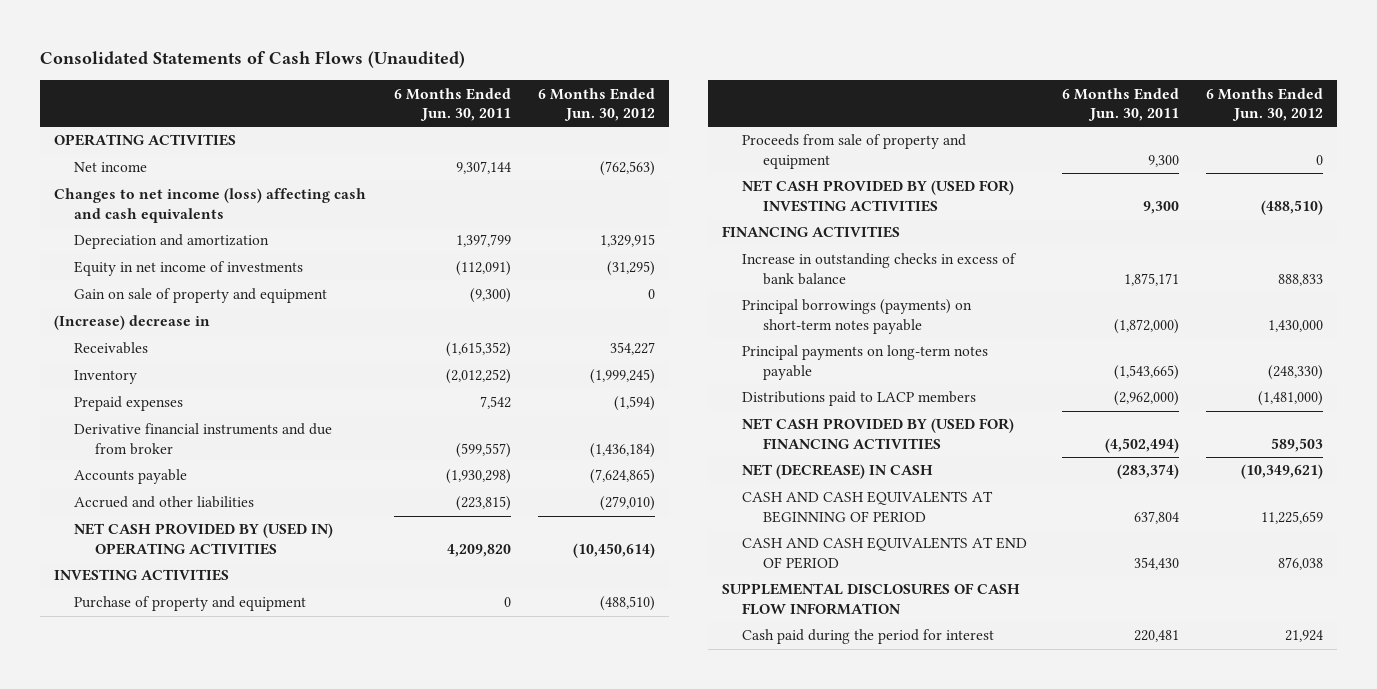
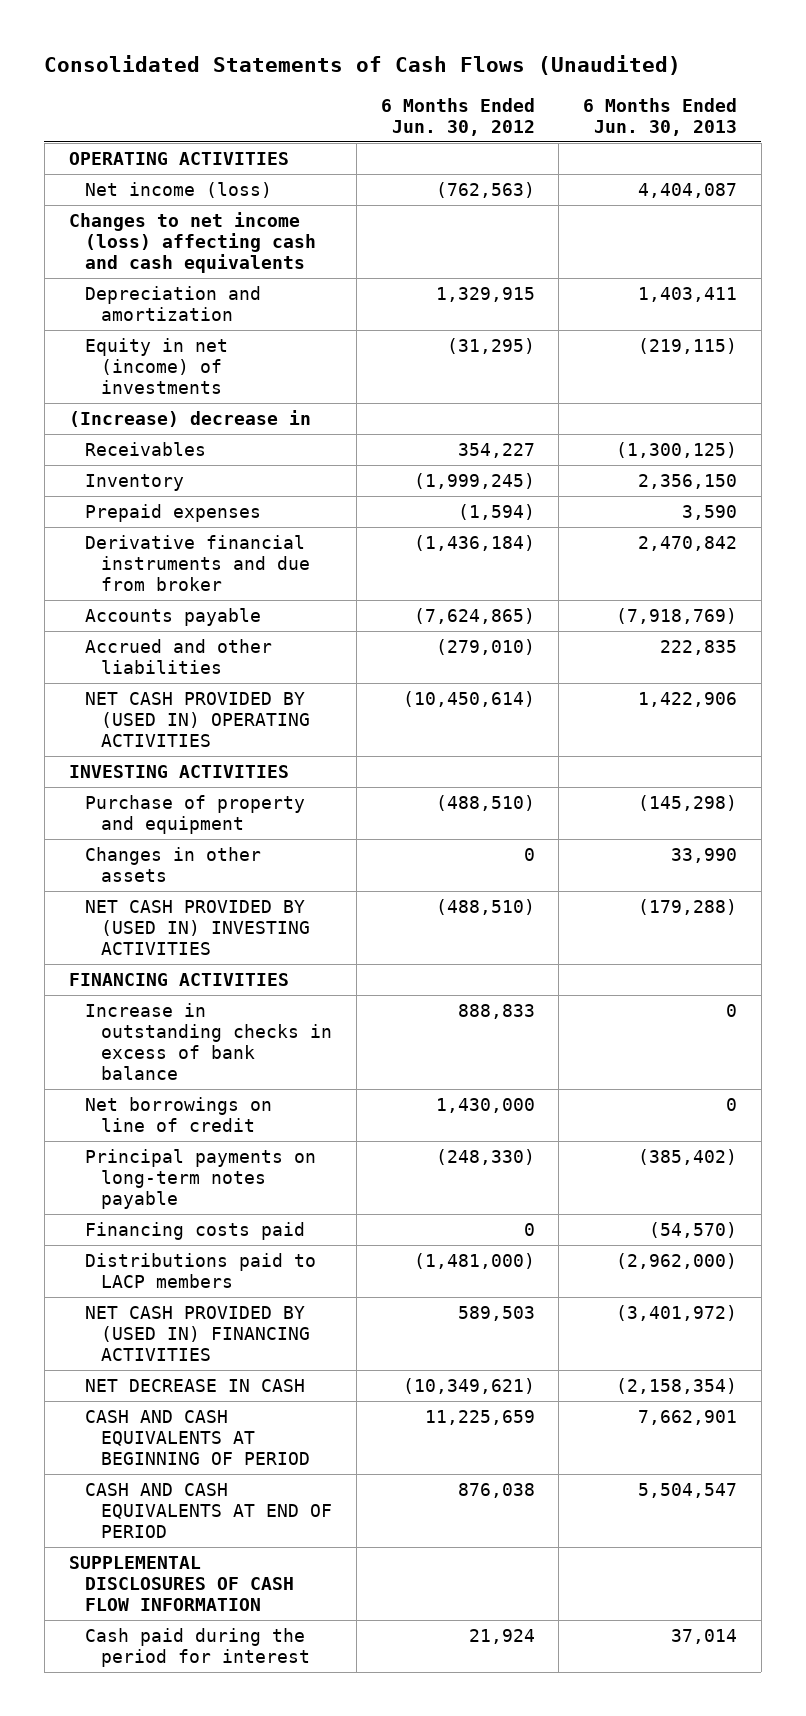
[393,87,511,122] 6 Months Ended Jun. 30, 2011 -> none
none -> [583,97,738,136] 6 Months Ended Jun. 30, 2013
[74,162,148,173] Net income -> [84,181,272,198] Net income (loss)
[74,288,328,304] Gain on sale of property and equipment -> none
[74,261,304,277] Equity in net income of investments -> [84,337,228,394] Equity in net (income) of investments
[742,134,967,170] Proceeds from sale of property and equipment -> none
none -> [84,846,261,882] Changes in other assets
[742,180,1015,213] NET CASH PROVIDED BY (USED FOR) INVESTING ACTIVITIES -> [84,899,311,955] NET CASH PROVIDED BY (USED IN) INVESTING ACTIVITIES
[742,299,973,335] Principal borrowings (payments) on short-term notes payable -> [84,1096,272,1132] Net borrowings on line of credit
none -> [84,1221,305,1240] Financing costs paid
[742,418,1015,451] NET CASH PROVIDED BY (USED FOR) FINANCING ACTIVITIES -> [84,1305,311,1361] NET CASH PROVIDED BY (USED IN) FINANCING ACTIVITIES
[742,464,934,480] NET (DECREASE) IN CASH -> [84,1378,305,1392] NET DECREASE IN CASH

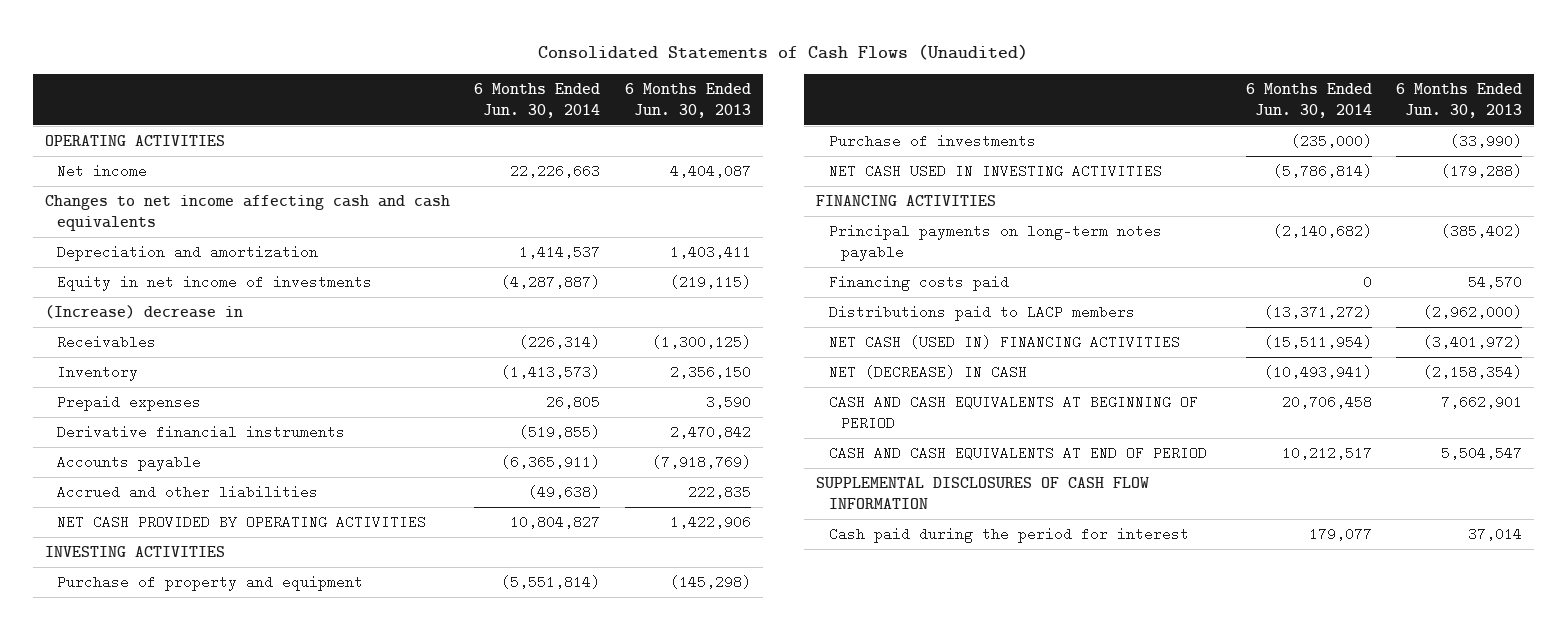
[380,97,535,136] 6 Months Ended Jun. 30, 2012 -> none
none -> [474,83,601,118] 6 Months Ended Jun. 30, 2014
[84,181,272,198] Net income (loss) -> [57,164,148,179] Net income
[68,211,316,273] Changes to net income (loss) affecting cash and cash equivalents -> [44,195,450,231] Changes to net income affecting cash and cash equivalents
[84,337,228,394] Equity in net (income) of investments -> [57,275,373,292] Equity in net income of investments
[84,534,311,591] Derivative financial instruments and due from broker -> [57,425,346,440] Derivative financial instruments
[84,691,311,747] NET CASH PROVIDED BY (USED IN) OPERATING ACTIVITIES -> [57,515,427,530] NET CASH PROVIDED BY OPERATING ACTIVITIES
[84,846,261,882] Changes in other assets -> none
none -> [828,134,1036,149] Purchase of investments
[84,899,311,955] NET CASH PROVIDED BY (USED IN) INVESTING ACTIVITIES -> [828,164,1162,179] NET CASH USED IN INVESTING ACTIVITIES
[84,1002,333,1080] Increase in outstanding checks in excess of bank balance -> none
[84,1096,272,1132] Net borrowings on line of credit -> none
[649,1221,738,1238] (54,570) -> [1468,275,1523,290] 54,570
[84,1305,311,1361] NET CASH PROVIDED BY (USED IN) FINANCING ACTIVITIES -> [828,335,1180,350] NET CASH (USED IN) FINANCING ACTIVITIES
[84,1378,305,1392] NET DECREASE IN CASH -> [828,365,1027,380] NET (DECREASE) IN CASH

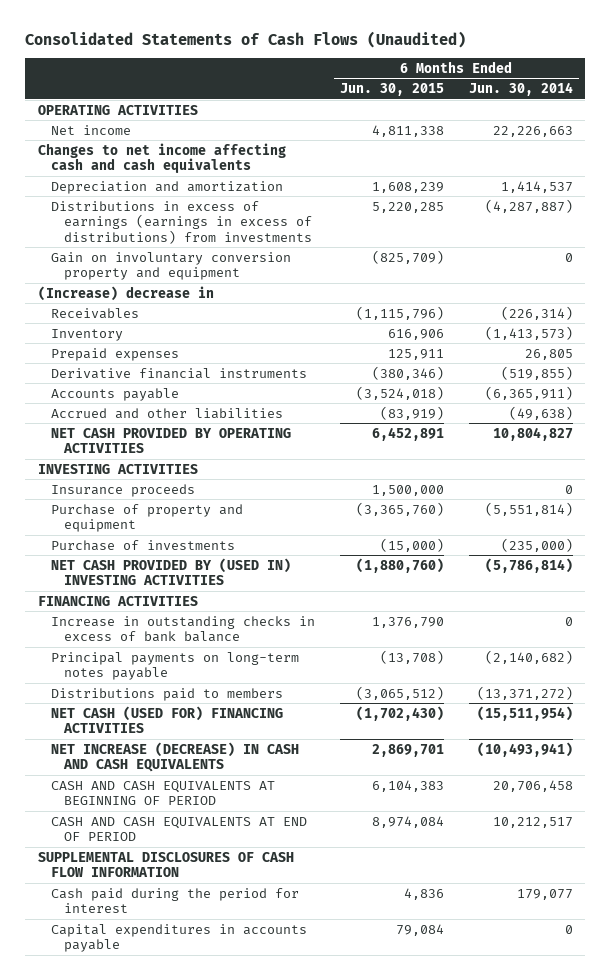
[624,83,751,118] 6 Months Ended Jun. 30, 2013 -> none
none -> [339,83,444,97] Jun. 30, 2015
[57,275,373,292] Equity in net income of investments -> [51,200,313,244] Distributions in excess of earnings (earnings in excess of distributions) from investments
none -> [51,251,292,281] Gain on involuntary conversion property and equipment
none -> [51,483,196,497] Insurance proceeds
[828,164,1162,179] NET CASH USED IN INVESTING ACTIVITIES -> [51,557,292,586] NET CASH PROVIDED BY (USED IN) INVESTING ACTIVITIES
none -> [51,615,316,643] Increase in outstanding checks in excess of bank balance
[828,275,1009,292] Financing costs paid -> none
[828,305,1135,322] Distributions paid to LACP members -> [51,687,284,701] Distributions paid to members
[828,335,1180,350] NET CASH (USED IN) FINANCING ACTIVITIES -> [51,705,284,734] NET CASH (USED FOR) FINANCING ACTIVITIES
[828,365,1027,380] NET (DECREASE) IN CASH -> [51,741,300,773] NET INCREASE (DECREASE) IN CASH AND CASH EQUIVALENTS
none -> [51,923,308,953] Capital expenditures in accounts payable

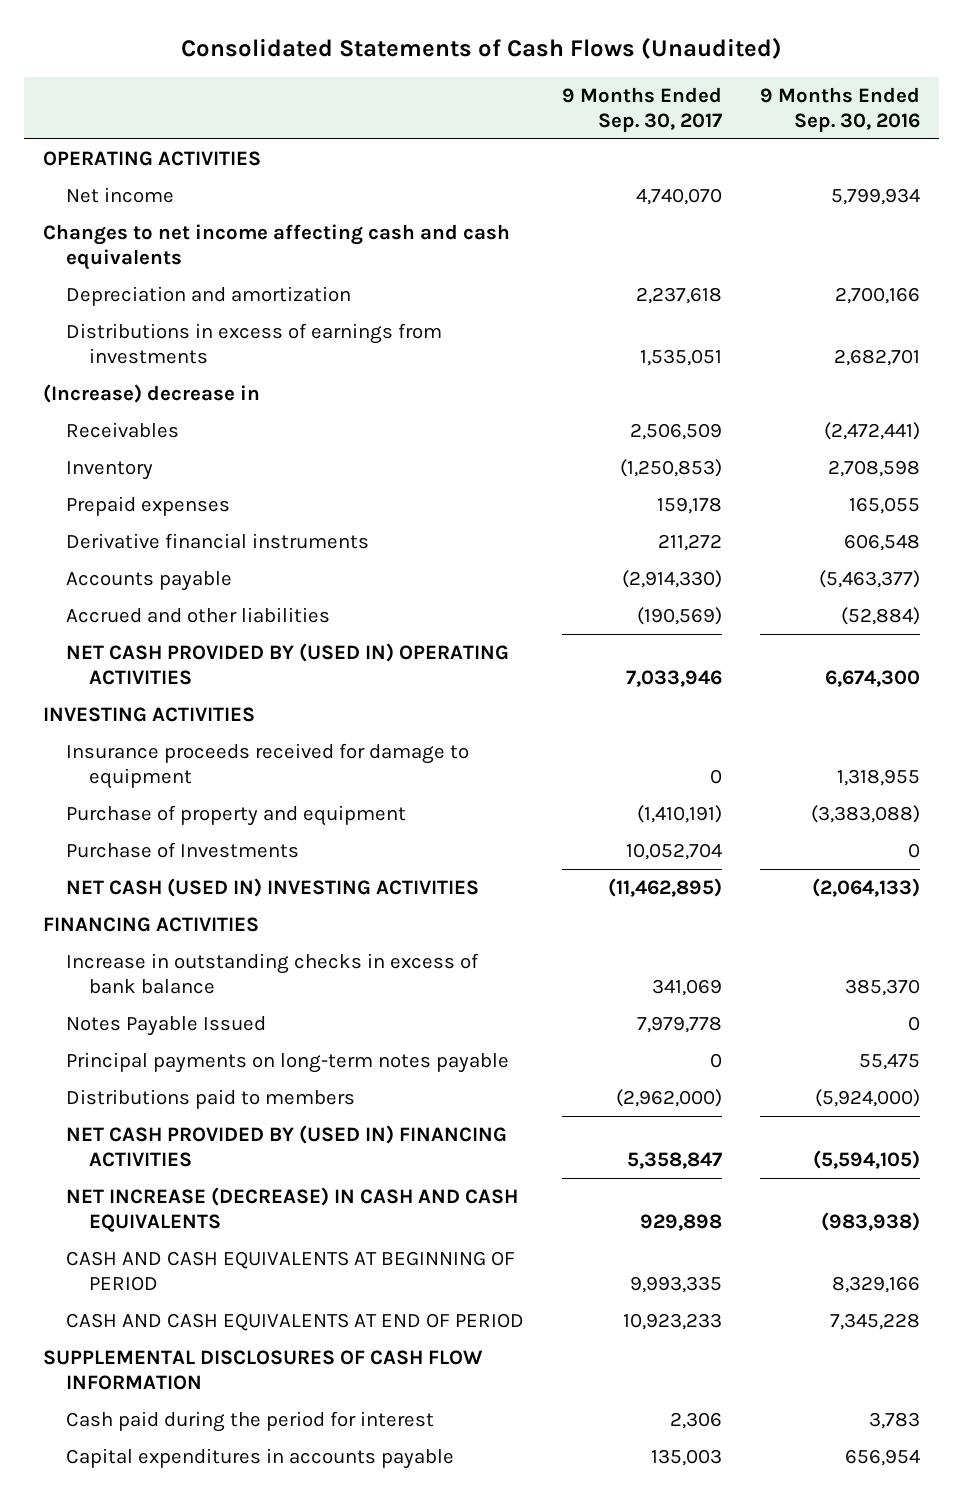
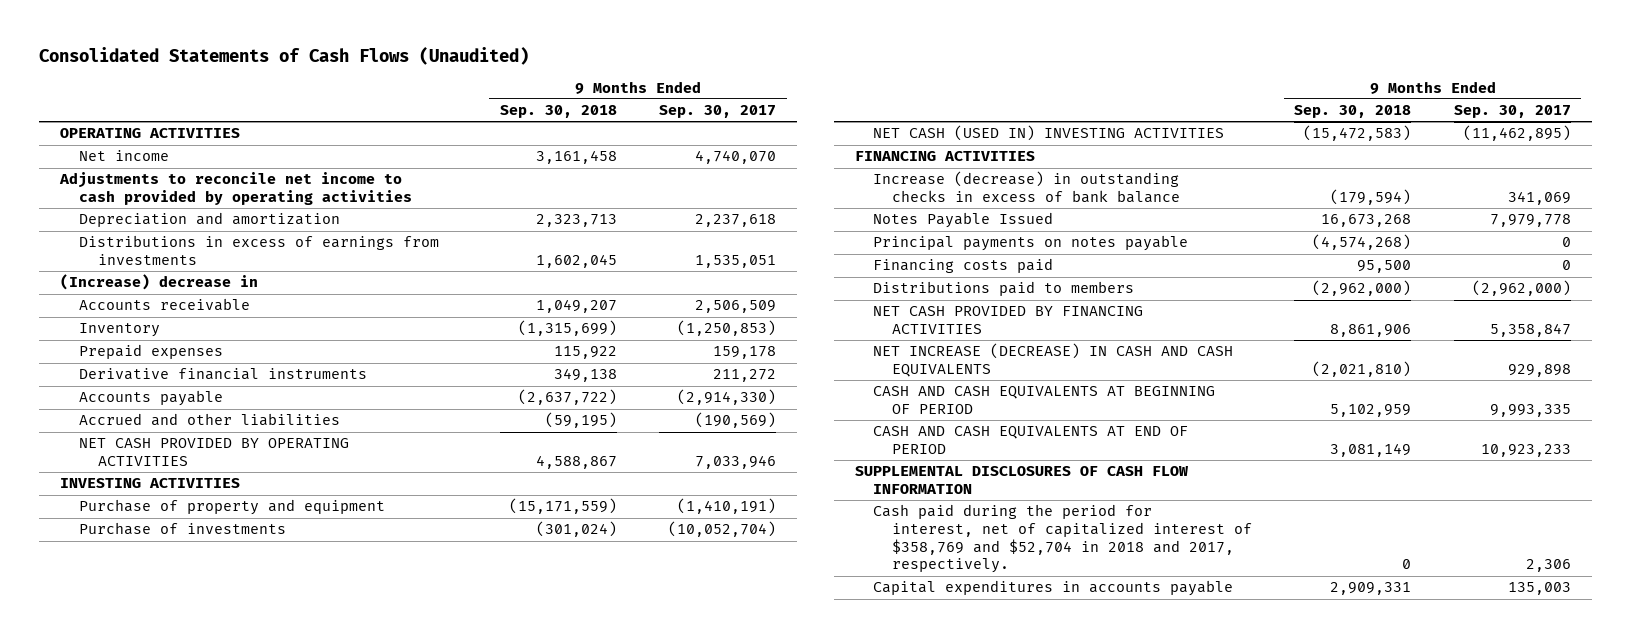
[760,86,921,132] 9 Months Ended Sep. 30, 2016 -> none
none -> [499,105,617,119] Sep. 30, 2018
[42,223,510,271] Changes to net income affecting cash and cash equivalents -> [59,172,412,206] Adjustments to reconcile net income to cash provided by operating activities
[66,421,180,438] Receivables -> [78,298,250,312] Accounts receivable
[66,642,510,686] NET CASH PROVIDED BY (USED IN) OPERATING ACTIVITIES -> [78,438,349,467] NET CASH PROVIDED BY OPERATING ACTIVITIES
[66,742,470,790] Insurance proceeds received for damage to equipment -> none
[66,841,300,858] Purchase of Investments -> [78,522,286,536] Purchase of investments
[626,842,723,860] 10,052,704 -> [668,521,777,538] (10,052,704)
[66,952,480,995] Increase in outstanding checks in excess of bank balance -> [873,171,1181,204] Increase (decrease) in outstanding checks in excess of bank balance
[66,1051,510,1073] Principal payments on long-term notes payable -> [873,235,1189,252] Principal payments on notes payable
none -> [873,258,1054,274] Financing costs paid
[66,1124,508,1168] NET CASH PROVIDED BY (USED IN) FINANCING ACTIVITIES -> [873,306,1144,335] NET CASH PROVIDED BY FINANCING ACTIVITIES
[66,1410,435,1432] Cash paid during the period for interest -> [873,504,1253,574] Cash paid during the period for interest, net of capitalized interest of $358,769 and $52,704 in 2018 and 2017, respectively.

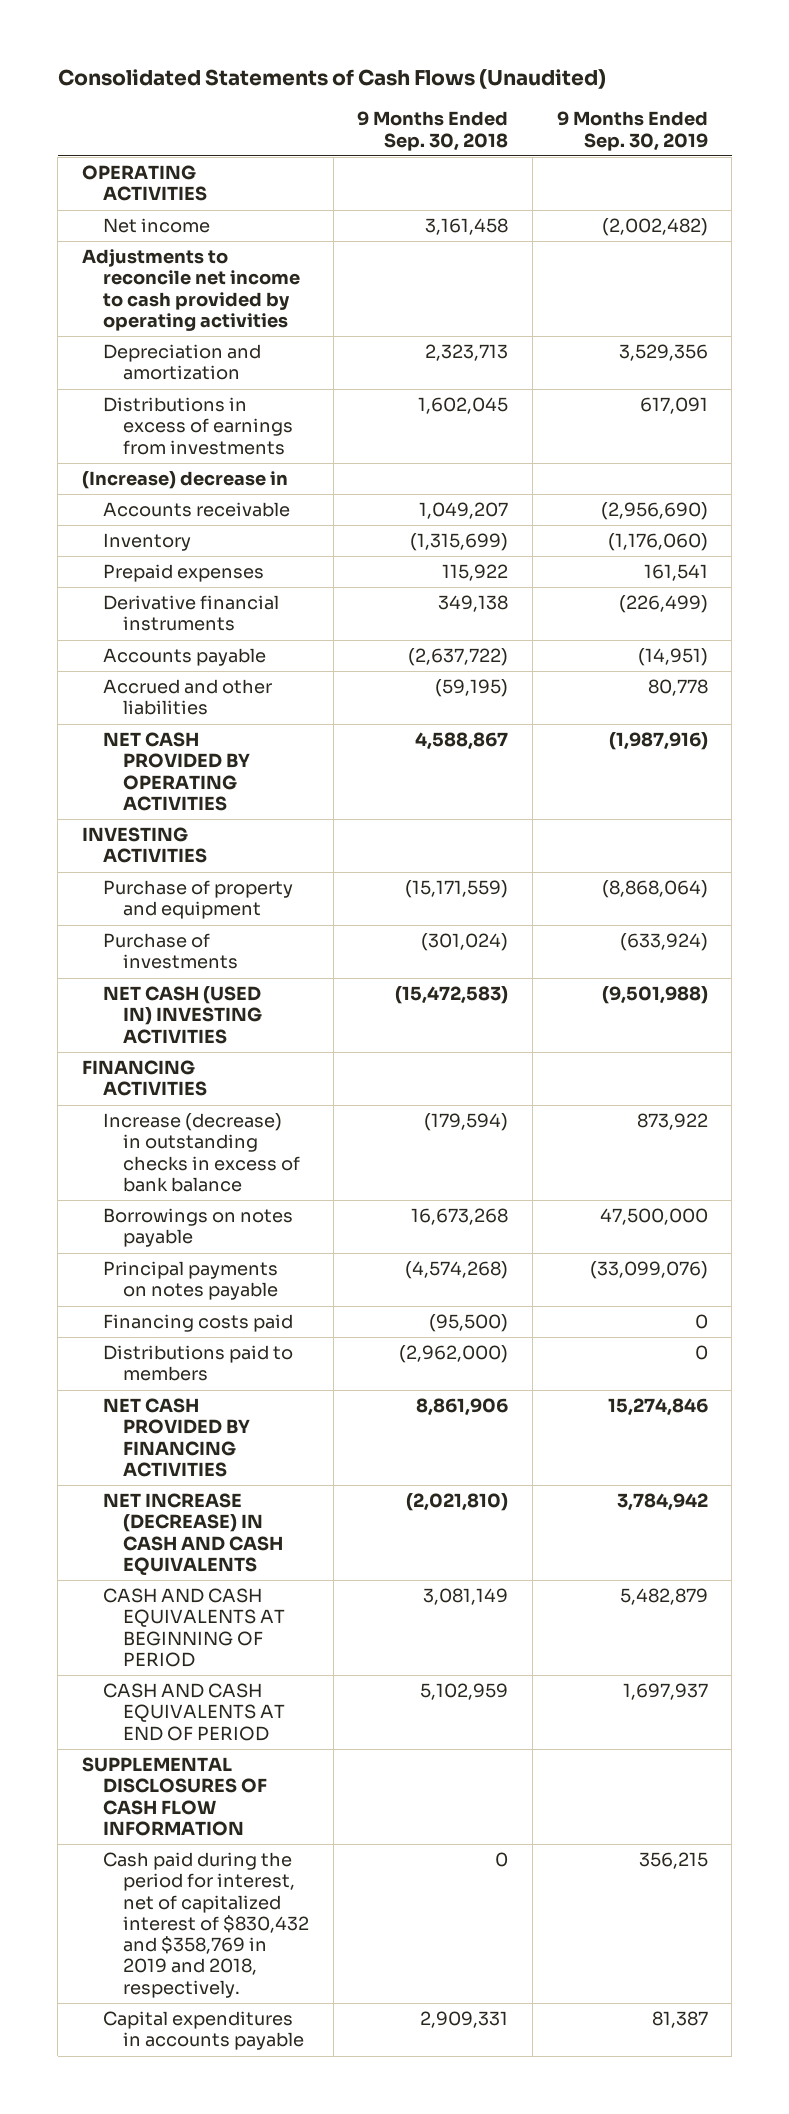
[659,105,777,119] Sep. 30, 2017 -> none
none -> [556,111,708,151] 9 Months Ended Sep. 30, 2019
[873,212,1054,229] Notes Payable Issued -> [102,1208,293,1248] Borrowings on notes payable
[1357,260,1412,274] 95,500 -> [429,1314,509,1333] (95,500)
[1330,404,1412,418] 5,102,959 -> [423,1588,509,1606] 3,081,149
[1330,443,1412,458] 3,081,149 -> [420,1683,509,1701] 5,102,959
[873,504,1253,574] Cash paid during the period for interest, net of capitalized interest of $358,769 and $52,704 in 2018 and 2017, respectively. -> [102,1852,310,1998] Cash paid during the period for interest, net of capitalized interest of $830,432 and $358,769 in 2019 and 2018, respectively.

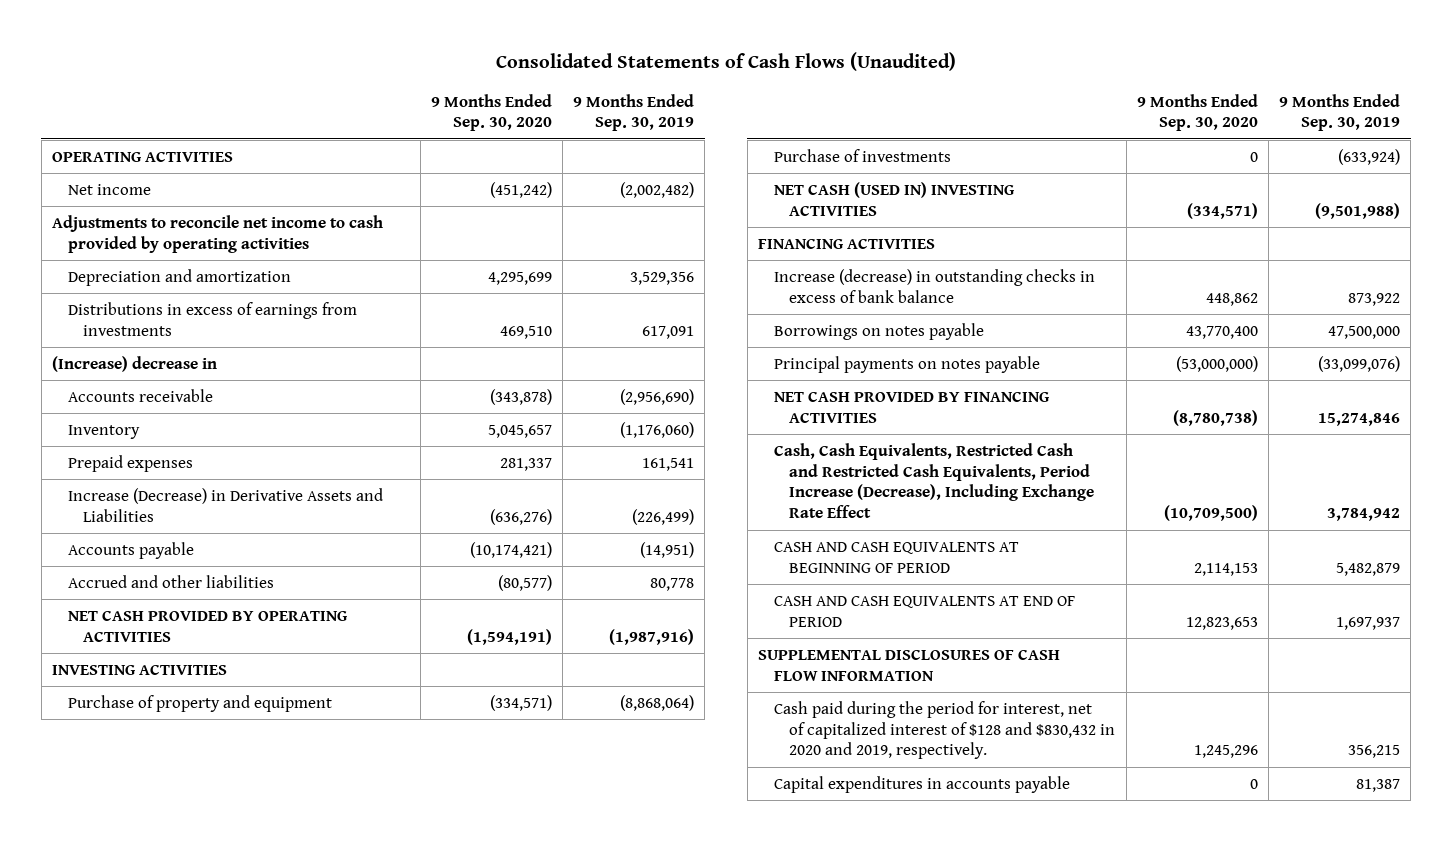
[357,111,509,151] 9 Months Ended Sep. 30, 2018 -> none
none -> [430,93,552,132] 9 Months Ended Sep. 30, 2020
[102,595,279,632] Derivative financial instruments -> [67,487,383,522] Increase (Decrease) in Derivative Assets and Liabilities
[102,1314,293,1333] Financing costs paid -> none
[102,1345,293,1382] Distributions paid to members -> none
[102,1493,284,1575] NET INCREASE (DECREASE) IN CASH AND CASH EQUIVALENTS -> [773,442,1095,519] Cash, Cash Equivalents, Restricted Cash and Restricted Cash Equivalents, Period Increase (Decrease), Including Exchange Rate Effect
[102,1852,310,1998] Cash paid during the period for interest, net of capitalized interest of $830,432 and $358,769 in 2019 and 2018, respectively. -> [773,700,1116,760] Cash paid during the period for interest, net of capitalized interest of $128 and $830,432 in 2020 and 2019, respectively.

